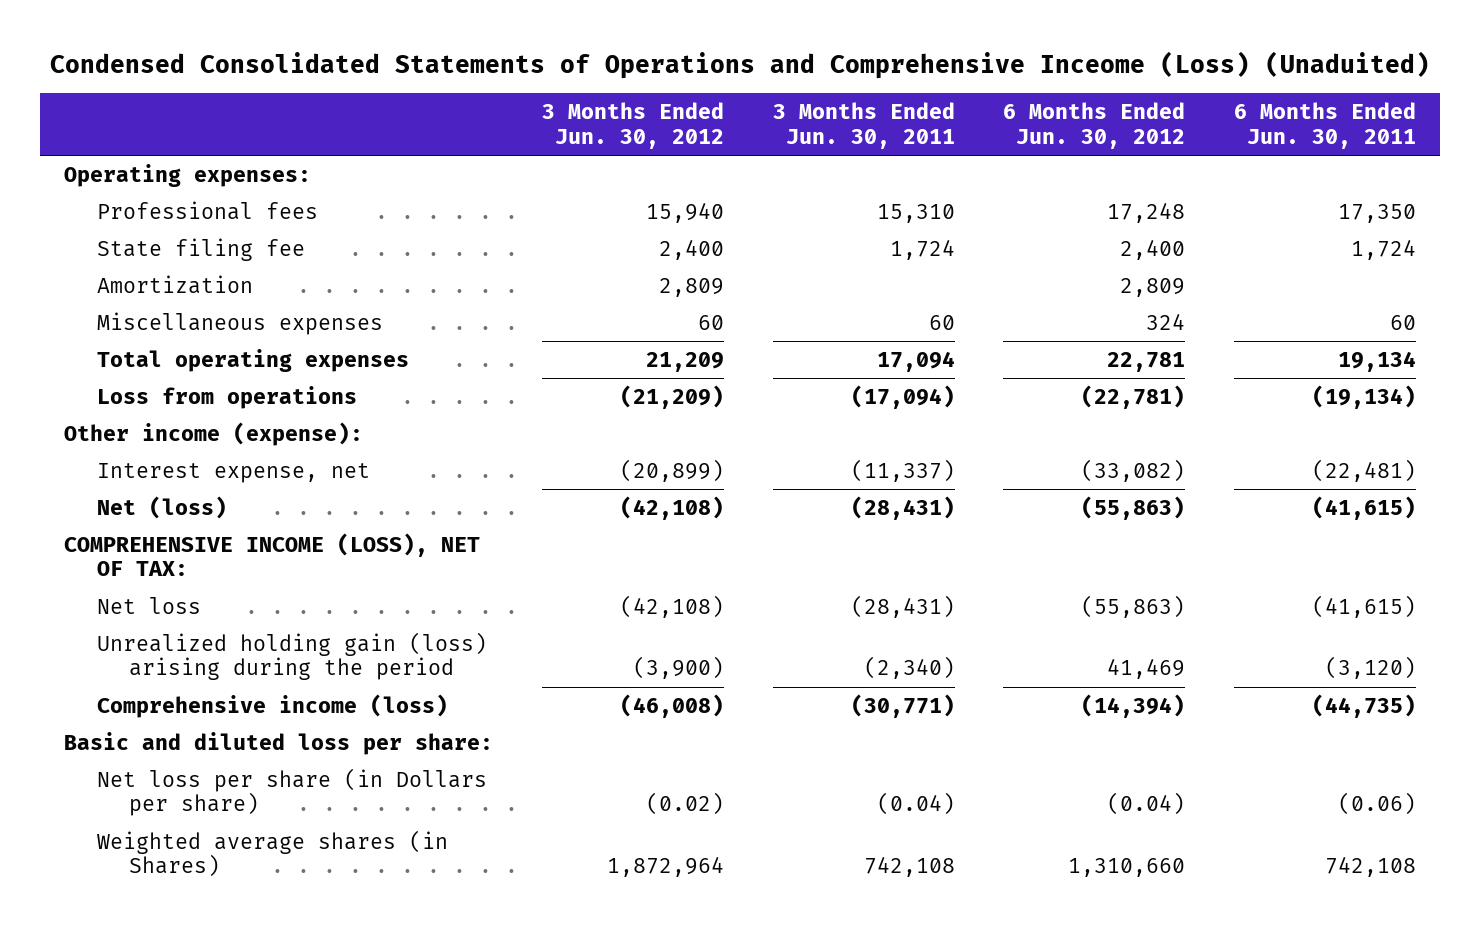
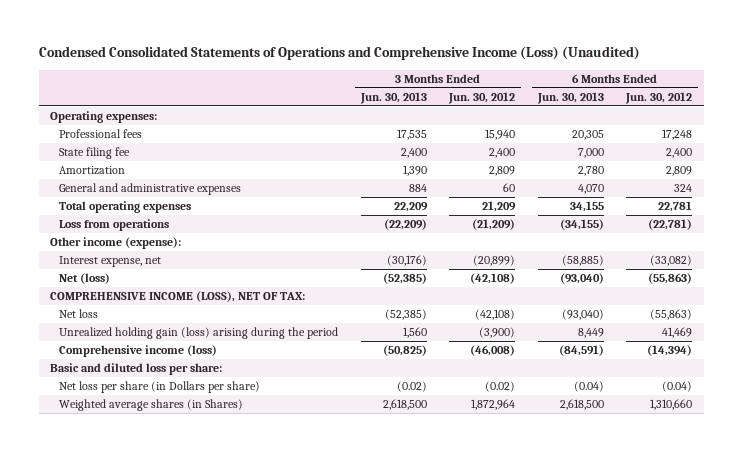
[50,50,1431,79] Condensed Consolidated Statements of Operations and Comprehensive Inceome (Loss) (Unaduited) -> [38,46,640,61] Condensed Consolidated Statements of Operations and Comprehensive Income (Loss) (Unaudited)
[772,102,955,149] 3 Months Ended Jun. 30, 2011 -> none
[1233,102,1416,149] 6 Months Ended Jun. 30, 2011 -> none
none -> [359,91,427,104] Jun. 30, 2013
none -> [536,91,604,104] Jun. 30, 2013
[96,311,383,335] Miscellaneous expenses -> [59,183,242,196] General and administrative expenses

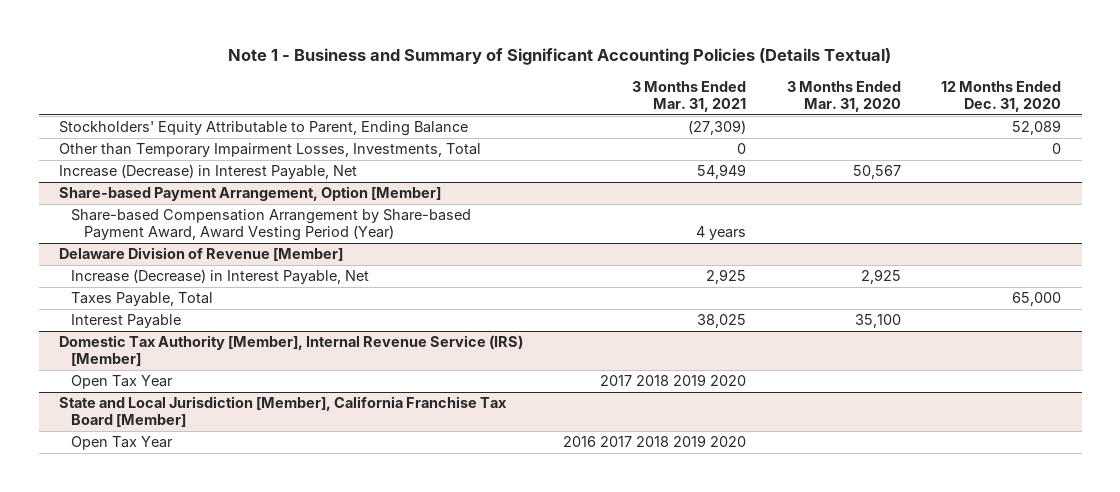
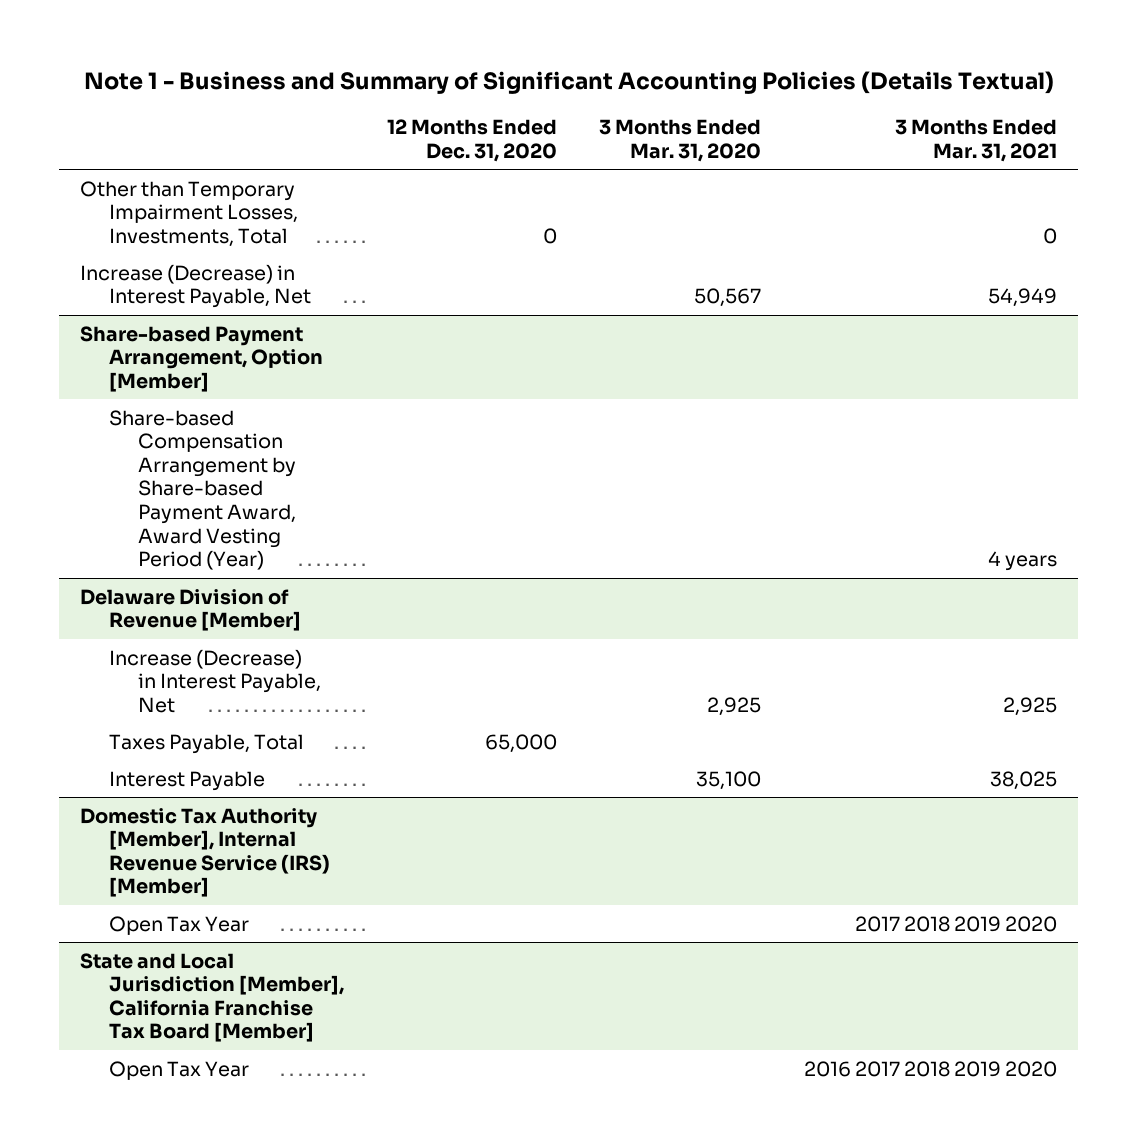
[58,121,468,137] Stockholders' Equity Attributable to Parent, Ending Balance -> none

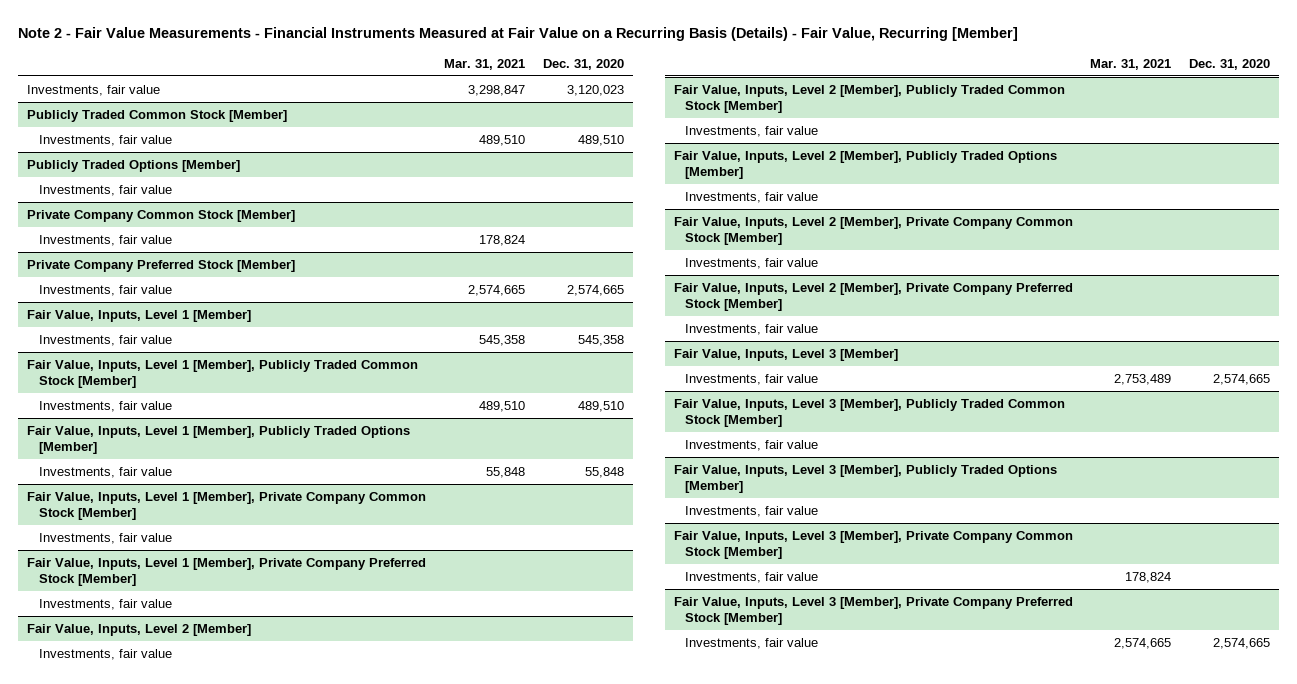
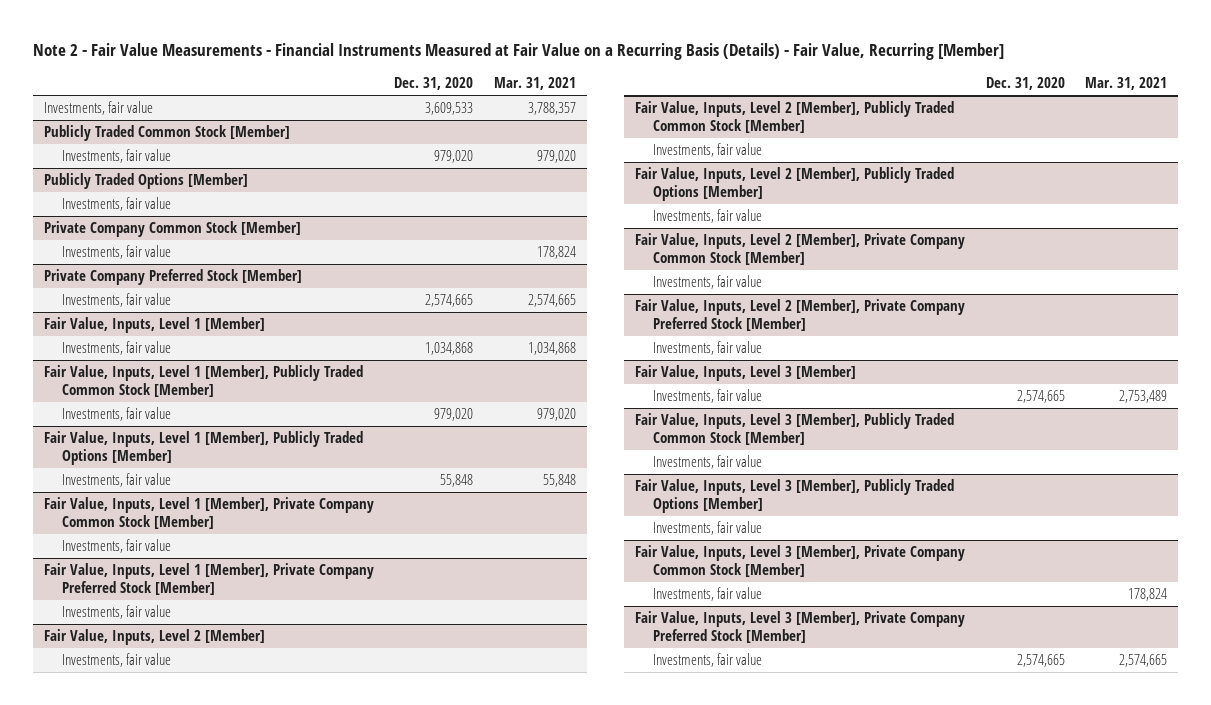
[467,84,525,96] 3,298,847 -> [528,102,577,116] 3,788,357
[566,84,624,96] 3,120,023 -> [425,102,474,116] 3,609,533
[478,134,525,146] 489,510 -> [537,150,577,164] 979,020
[577,134,624,146] 489,510 -> [434,150,474,164] 979,020
[478,334,525,346] 545,358 -> [528,342,577,356] 1,034,868
[577,334,624,346] 545,358 -> [425,342,474,356] 1,034,868
[478,400,525,412] 489,510 -> [537,408,577,422] 979,020
[577,400,624,412] 489,510 -> [434,408,474,422] 979,020

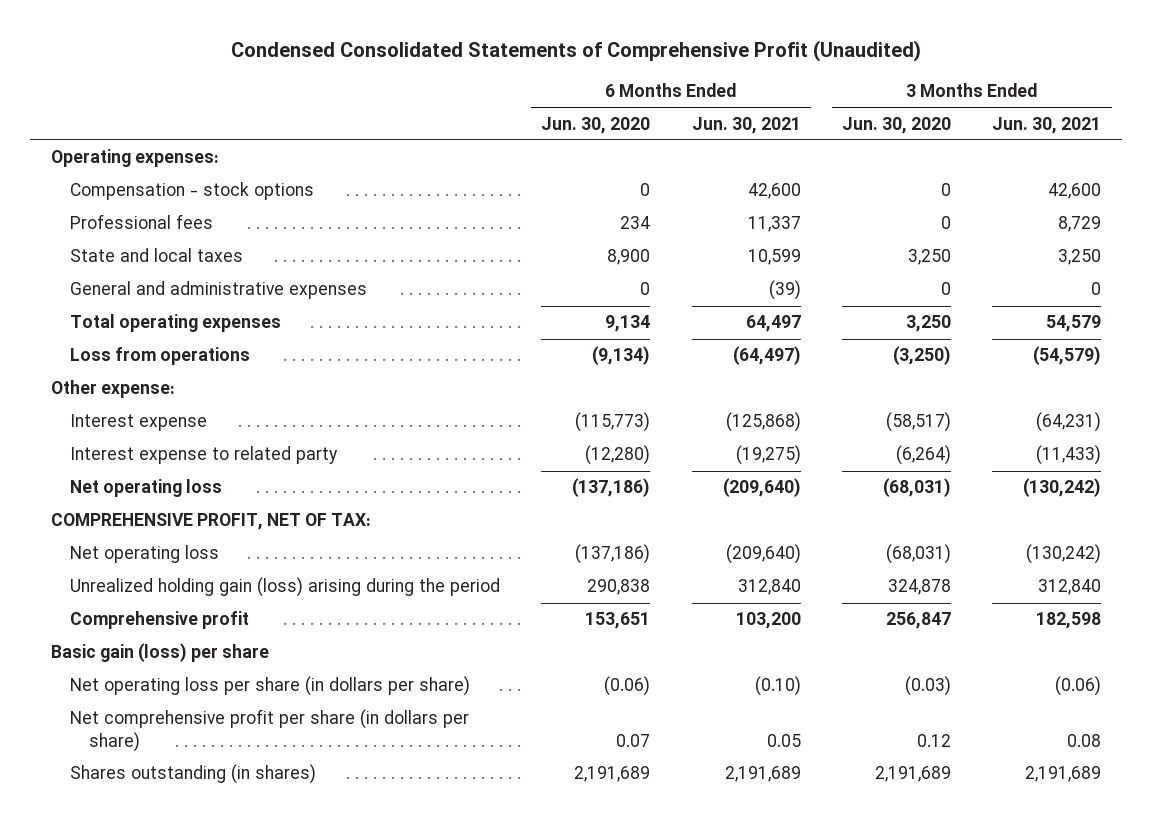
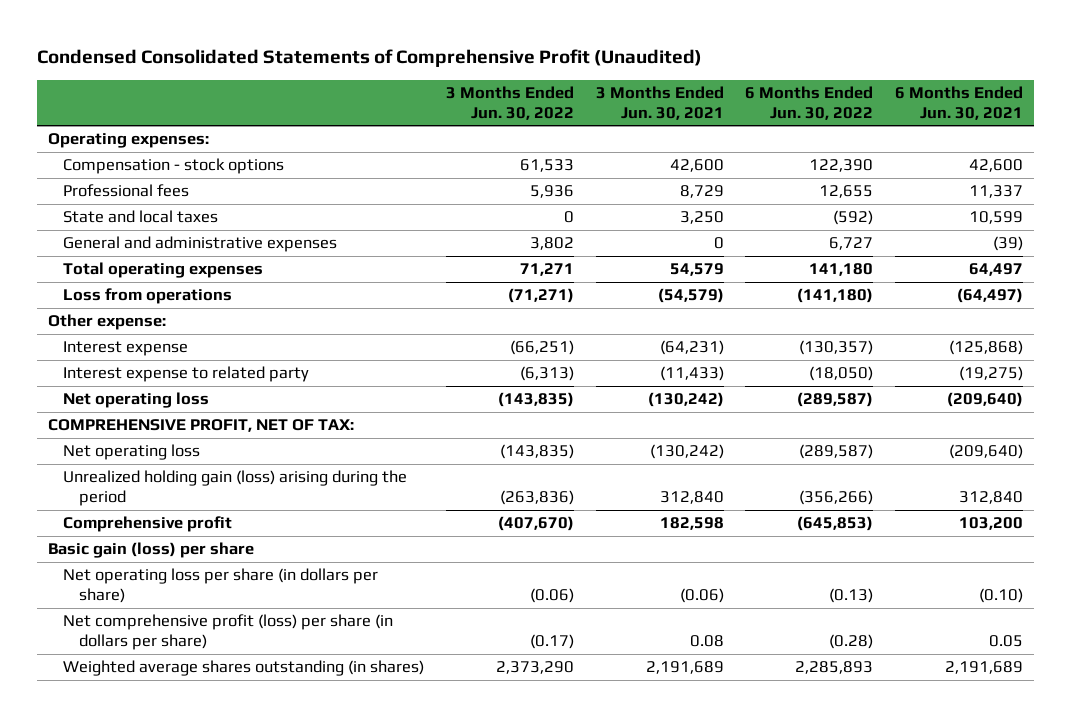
[541,116,651,134] Jun. 30, 2020 -> none
[841,116,951,134] Jun. 30, 2020 -> none
none -> [445,85,574,120] 3 Months Ended Jun. 30, 2022
none -> [745,85,874,120] 6 Months Ended Jun. 30, 2022
[69,709,469,753] Net comprehensive profit per share (in dollars per share) -> [63,614,394,651] Net comprehensive profit (loss) per share (in dollars per share)
[69,764,316,785] Shares outstanding (in shares) -> [63,660,425,677] Weighted average shares outstanding (in shares)

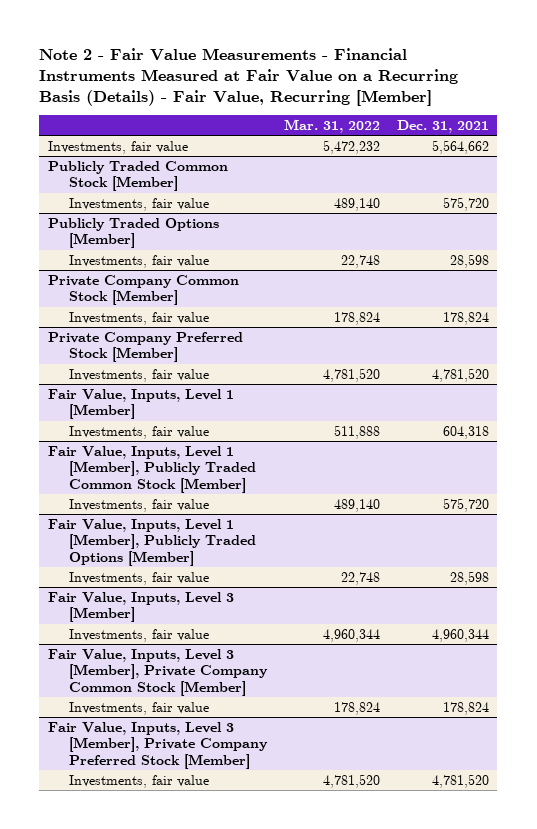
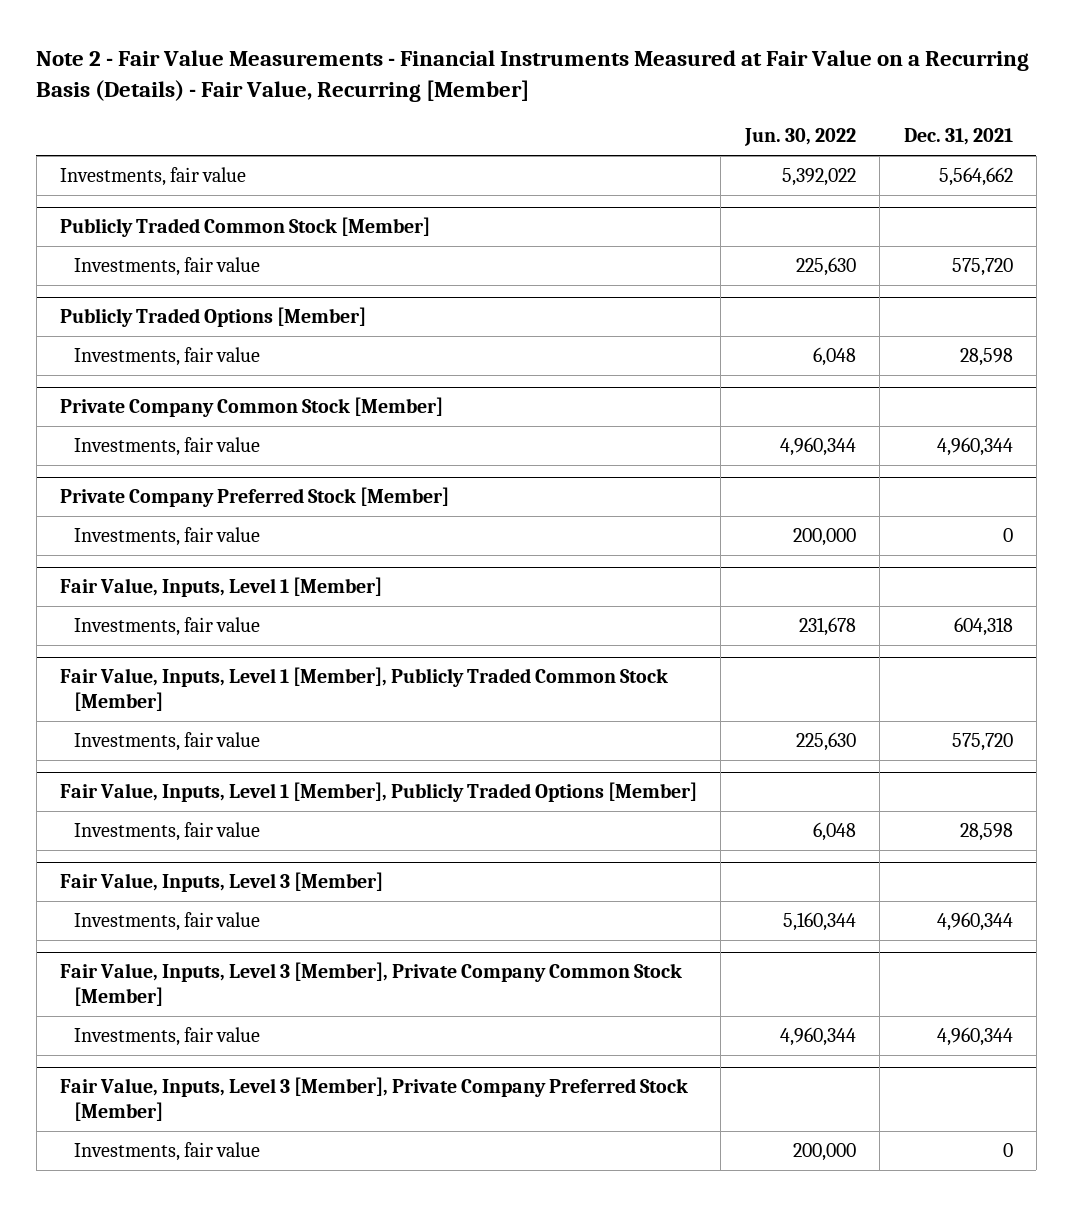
[283,118,380,133] Mar. 31, 2022 -> none
none -> [743,128,856,147] Jun. 30, 2022
[442,311,489,325] 178,824 -> [936,436,1013,456] 4,960,344
[431,367,489,382] 4,781,520 -> [1002,527,1013,542] 0
[442,701,489,715] 178,824 -> [936,1026,1013,1046] 4,960,344
[431,773,489,788] 4,781,520 -> [1002,1142,1013,1157] 0

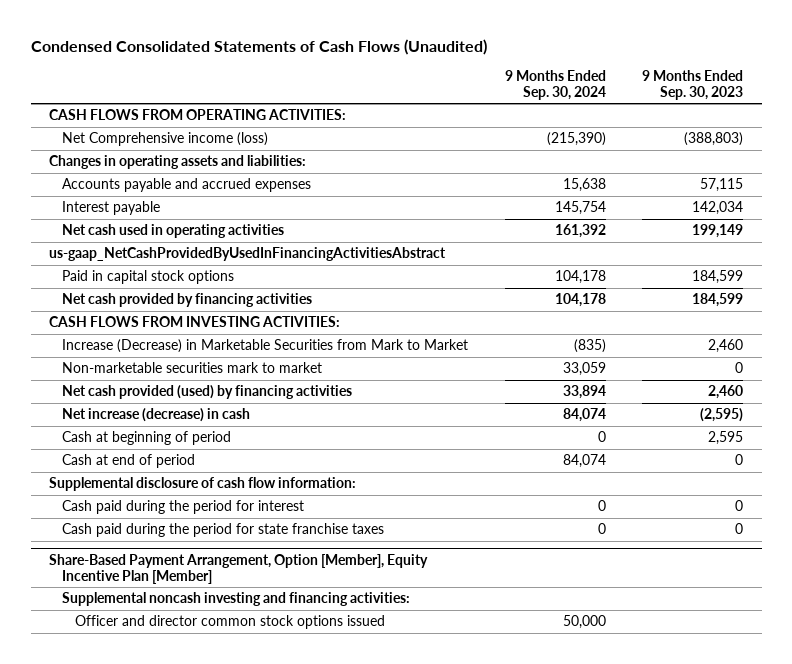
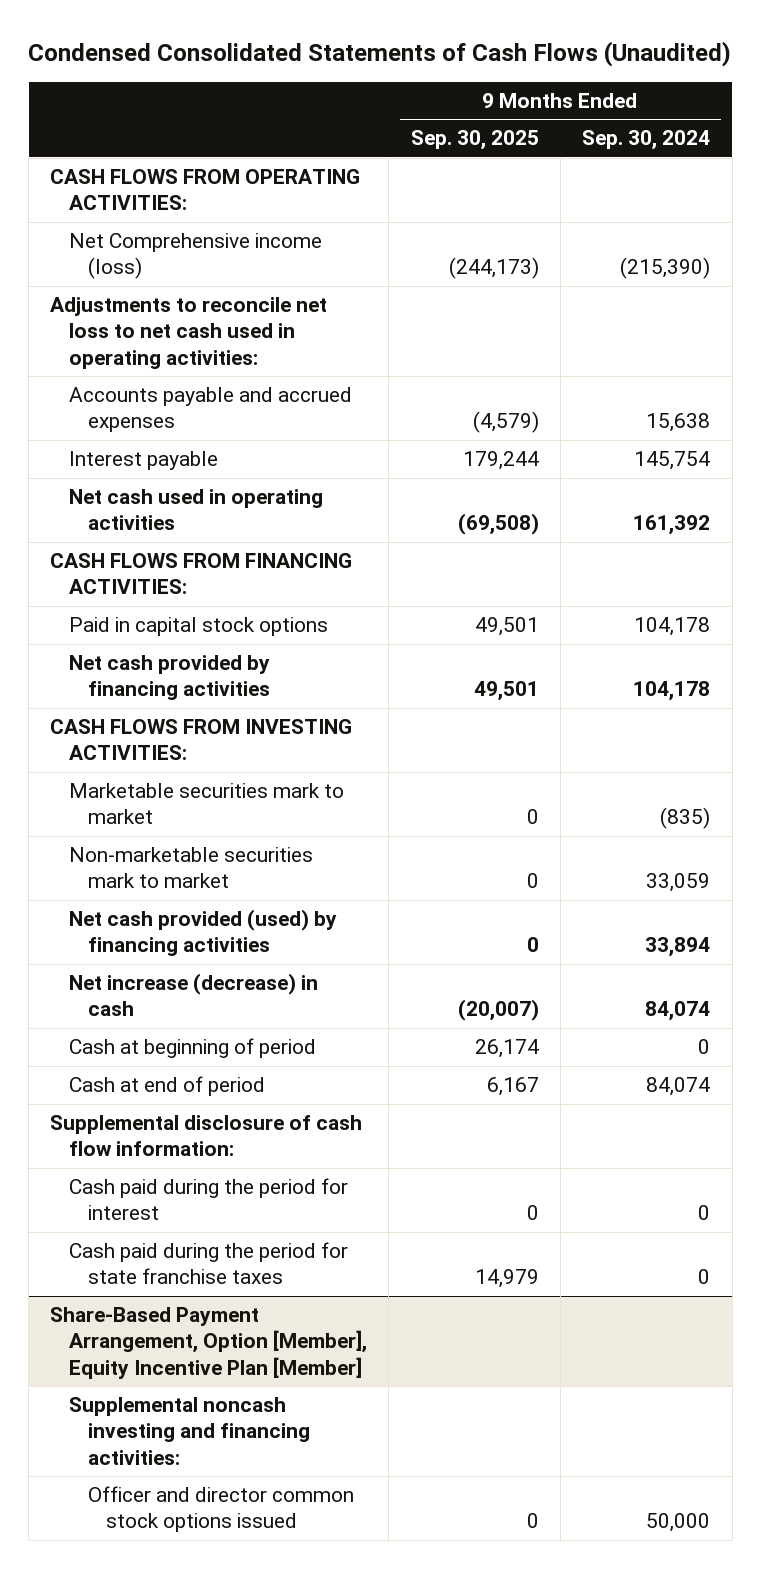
[642,70,744,100] 9 Months Ended Sep. 30, 2023 -> none
none -> [410,130,539,151] Sep. 30, 2025
[49,155,307,170] Changes in operating assets and liabilities: -> none
none -> [50,297,328,369] Adjustments to reconcile net loss to net cash used in operating activities:
[49,247,447,262] us-gaap_NetCashProvidedByUsedInFinancingActivitiesAbstract -> [50,553,353,595] CASH FLOWS FROM FINANCING ACTIVITIES:
[62,339,469,354] Increase (Decrease) in Marketable Securities from Mark to Market -> [68,783,344,825] Marketable securities mark to market

